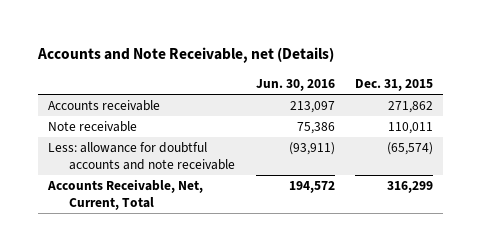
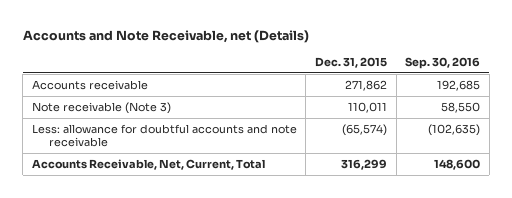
[255,78,335,91] Jun. 30, 2016 -> none
none -> [405,56,481,69] Sep. 30, 2016
[48,121,138,133] Note receivable -> [31,101,171,114] Note receivable (Note 3)

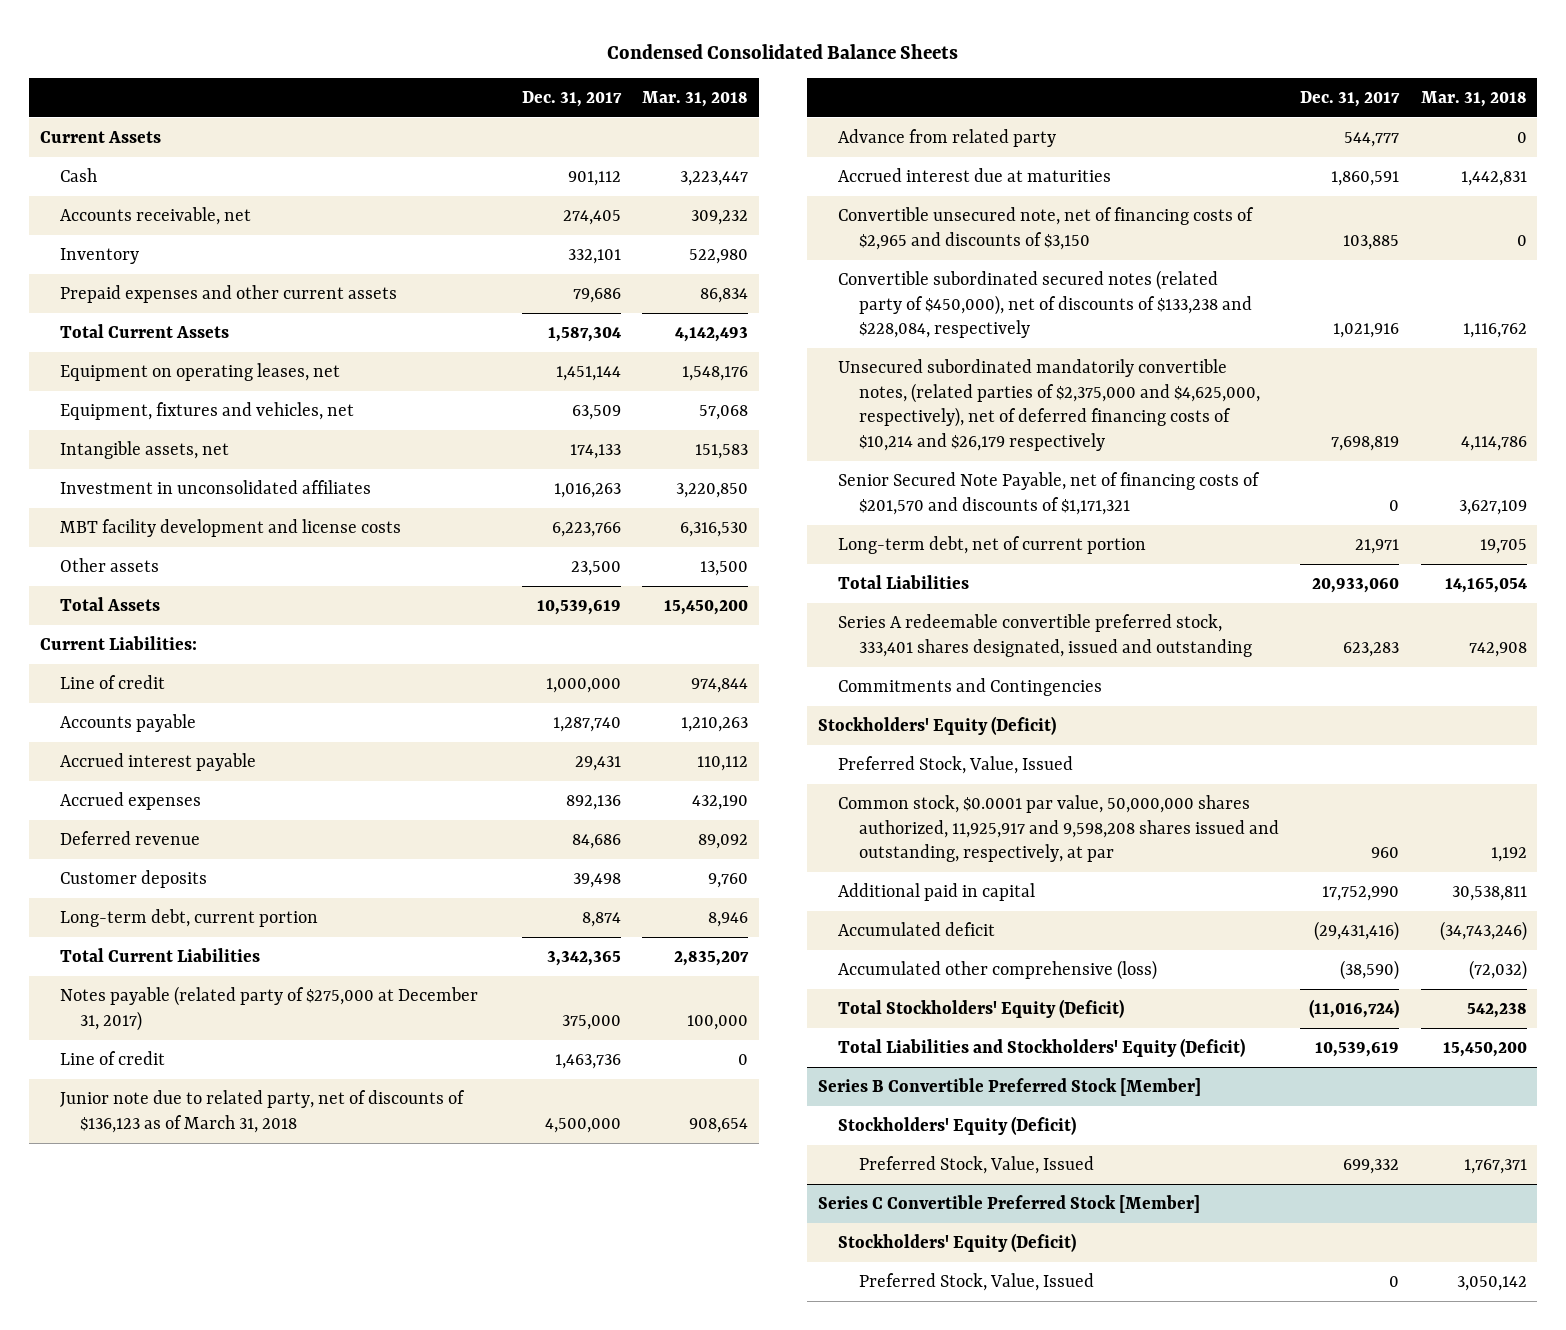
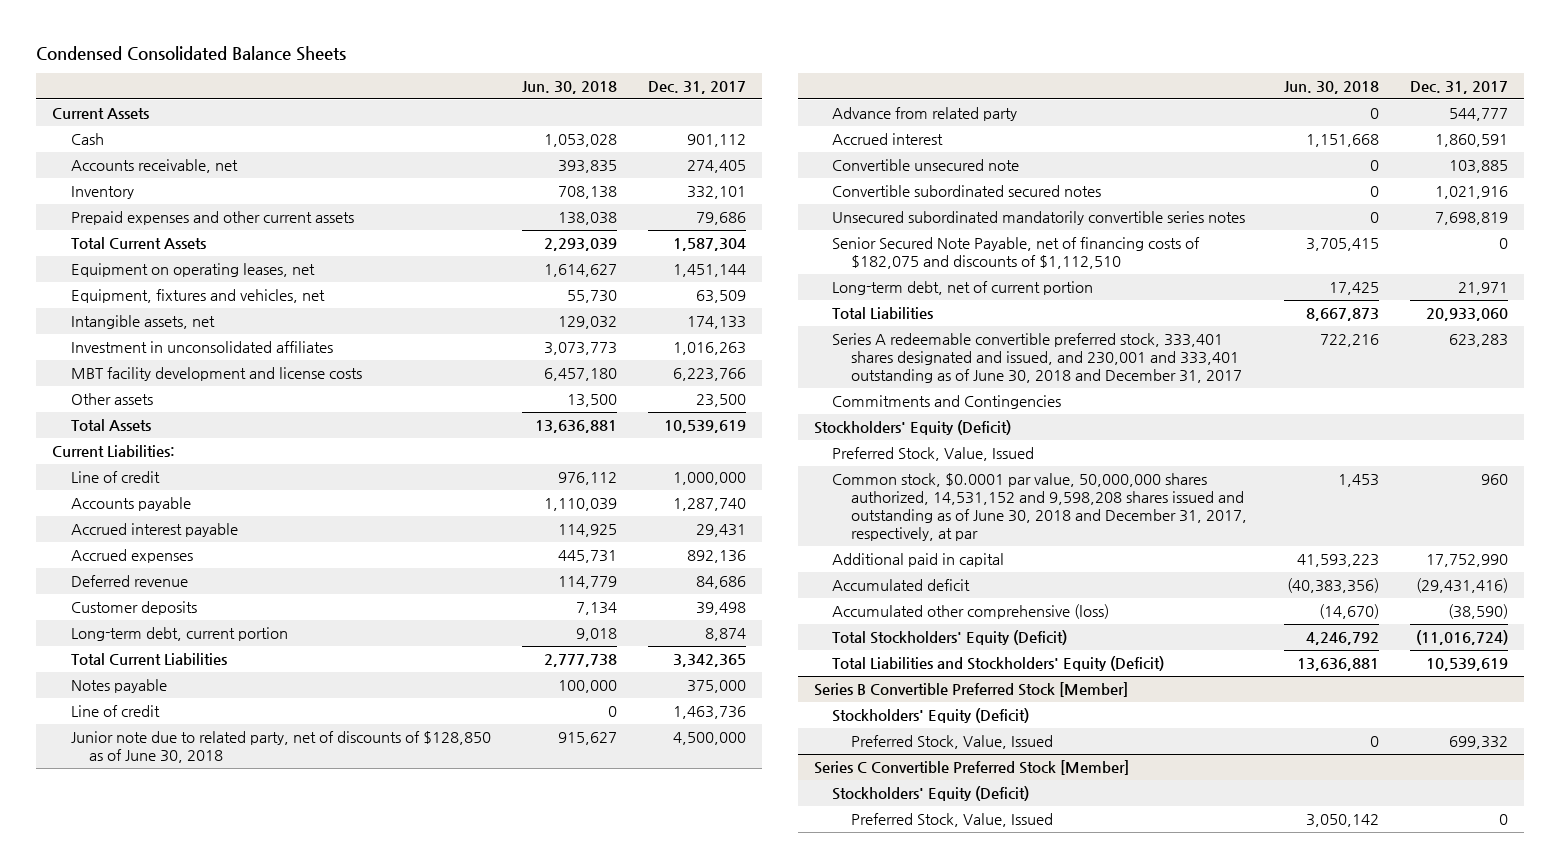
[642,90,749,107] Mar. 31, 2018 -> none
none -> [522,80,618,94] Jun. 30, 2018
[59,985,478,1031] Notes payable (related party of $275,000 at December 31, 2017) -> [70,678,167,693] Notes payable
[59,1089,465,1133] Junior note due to related party, net of discounts of $136,123 as of March 31, 2018 -> [70,730,491,763] Junior note due to related party, net of discounts of $128,850 as of June 30, 2018
[838,167,1112,182] Accrued interest due at maturities -> [832,132,944,145] Accrued interest
[838,206,1255,250] Convertible unsecured note, net of financing costs of $2,965 and discounts of $3,150 -> [832,158,1020,171] Convertible unsecured note
[838,269,1252,339] Convertible subordinated secured notes (related party of $450,000), net of discounts of $133,238 and $228,084, respectively -> [832,184,1102,197] Convertible subordinated secured notes
[838,358,1260,452] Unsecured subordinated mandatorily convertible notes, (related parties of $2,375,000 and $4,625,000, respectively), net of deferred financing costs of $10,214 and $26,179 respectively -> [832,210,1246,225] Unsecured subordinated mandatorily convertible series notes
[838,471,1261,515] Senior Secured Note Payable, net of financing costs of $201,570 and discounts of $1,171,321 -> [832,236,1201,269] Senior Secured Note Payable, net of financing costs of $182,075 and discounts of $1,112,510
[838,613,1252,657] Series A redeemable convertible preferred stock, 333,401 shares designated, issued and outstanding -> [832,332,1242,384] Series A redeemable convertible preferred stock, 333,401 shares designated and issued, and 230,001 and 333,401 outstanding as of June 30, 2018 and December 31, 2017
[838,794,1279,863] Common stock, $0.0001 par value, 50,000,000 shares authorized, 11,925,917 and 9,598,208 shares issued and outstanding, respectively, at par -> [832,472,1247,542] Common stock, $0.0001 par value, 50,000,000 shares authorized, 14,531,152 and 9,598,208 shares issued and outstanding as of June 30, 2018 and December 31, 2017, respectively, at par

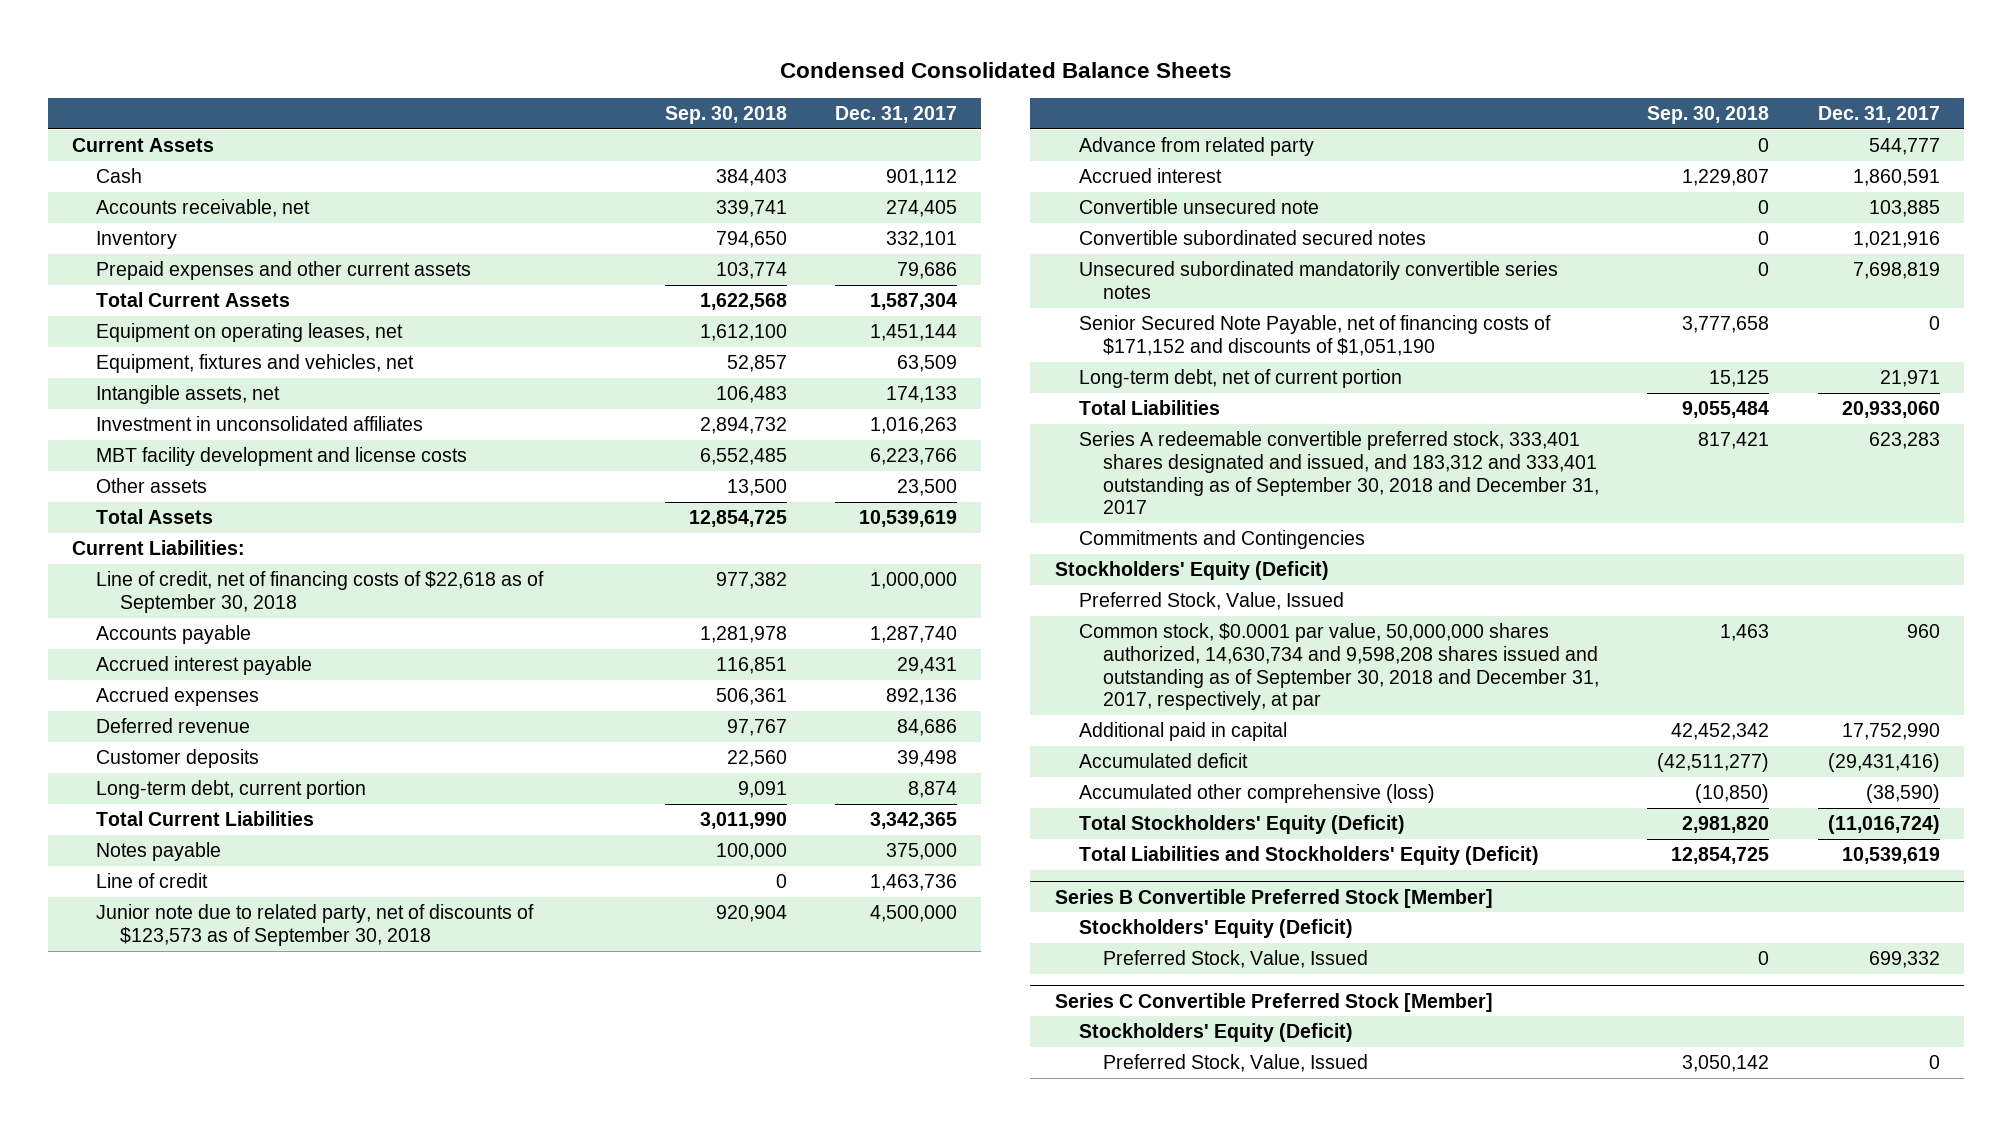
[522,80,618,94] Jun. 30, 2018 -> none
none -> [664,106,787,125] Sep. 30, 2018
[70,470,160,483] Line of credit -> [96,571,545,613] Line of credit, net of financing costs of $22,618 as of September 30, 2018
[70,730,491,763] Junior note due to related party, net of discounts of $128,850 as of June 30, 2018 -> [96,904,535,946] Junior note due to related party, net of discounts of $123,573 as of September 30, 2018
[832,236,1201,269] Senior Secured Note Payable, net of financing costs of $182,075 and discounts of $1,112,510 -> [1078,315,1551,356] Senior Secured Note Payable, net of financing costs of $171,152 and discounts of $1,051,190
[832,332,1242,384] Series A redeemable convertible preferred stock, 333,401 shares designated and issued, and 230,001 and 333,401 outstanding as of June 30, 2018 and December 31, 2017 -> [1078,431,1600,515] Series A redeemable convertible preferred stock, 333,401 shares designated and issued, and 183,312 and 333,401 outstanding as of September 30, 2018 and December 31, 2017
[832,472,1247,542] Common stock, $0.0001 par value, 50,000,000 shares authorized, 14,531,152 and 9,598,208 shares issued and outstanding as of June 30, 2018 and December 31, 2017, respectively, at par -> [1078,623,1600,711] Common stock, $0.0001 par value, 50,000,000 shares authorized, 14,630,734 and 9,598,208 shares issued and outstanding as of September 30, 2018 and December 31, 2017, respectively, at par

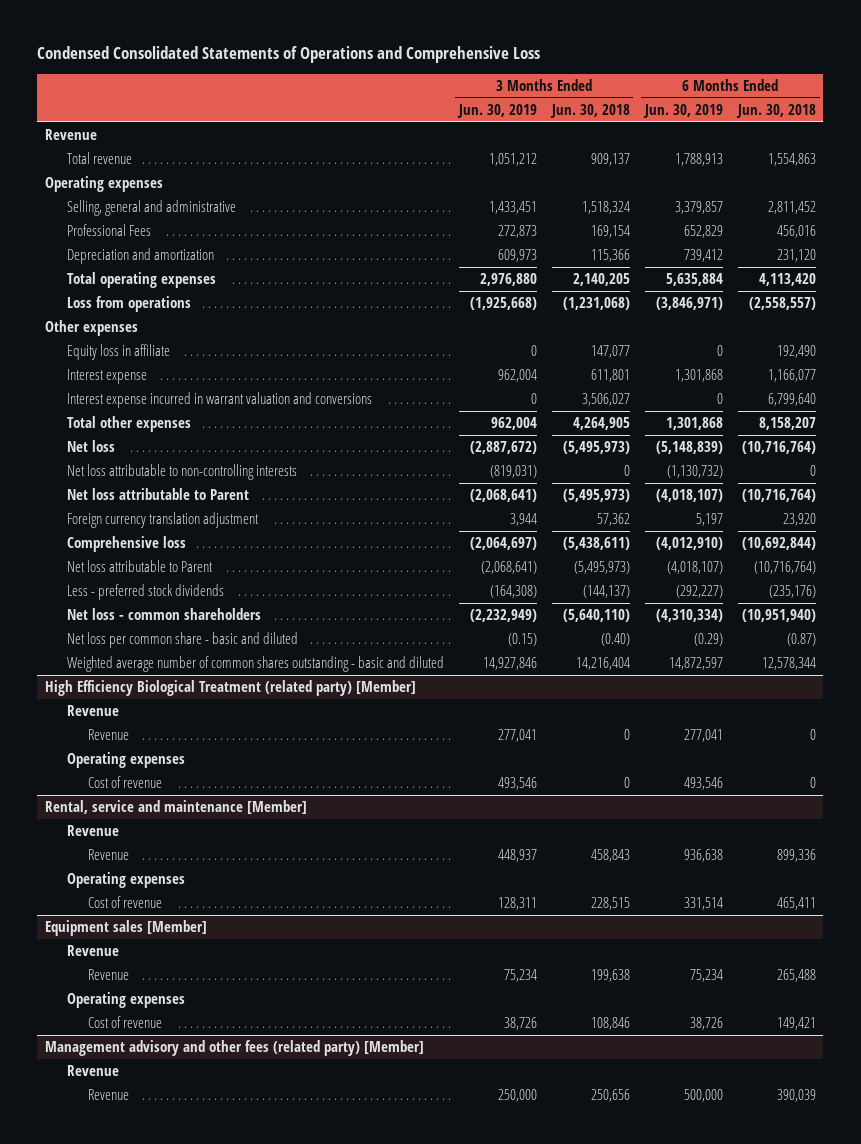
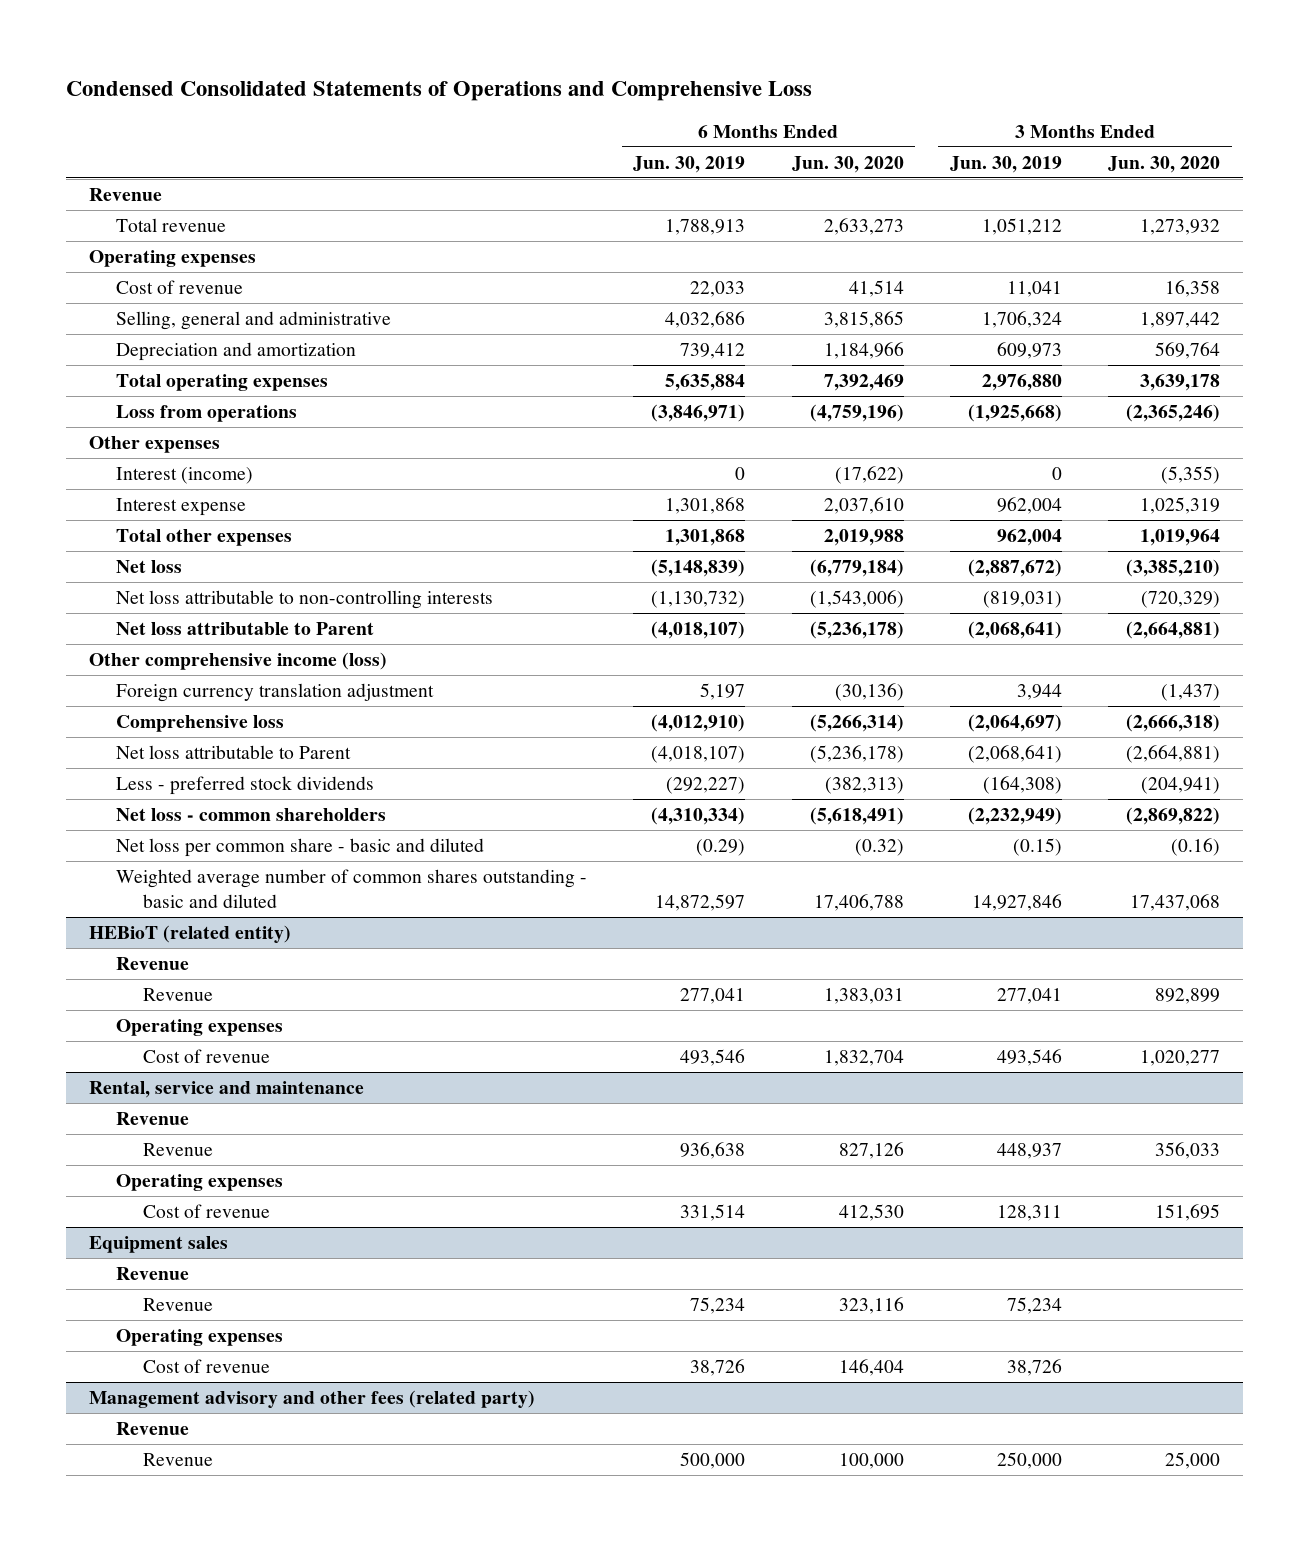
[549,103,630,118] Jun. 30, 2018 -> none
[735,103,816,118] Jun. 30, 2018 -> none
none -> [791,155,904,173] Jun. 30, 2020
none -> [1108,155,1221,173] Jun. 30, 2020
[66,224,151,237] Professional Fees -> none
none -> [116,279,244,294] Cost of revenue
[488,201,537,215] 1,433,451 -> [981,310,1062,328] 1,706,324
[674,201,723,215] 3,379,857 -> [665,310,746,328] 4,032,686
[66,344,170,361] Equity loss in affiliate -> none
none -> [116,466,254,484] Interest (income)
[66,392,372,409] Interest expense incurred in warrant valuation and conversions -> none
none -> [89,651,388,670] Other comprehensive income (loss)
[44,680,416,697] High Efficiency Biological Treatment (related party) [Member] -> [89,924,292,943] HEBioT (related entity)
[44,800,307,815] Rental, service and maintenance [Member] -> [89,1080,365,1098] Rental, service and maintenance
[44,920,207,937] Equipment sales [Member] -> [89,1235,229,1253] Equipment sales
[44,1040,424,1057] Management advisory and other fees (related party) [Member] -> [89,1389,536,1408] Management advisory and other fees (related party)

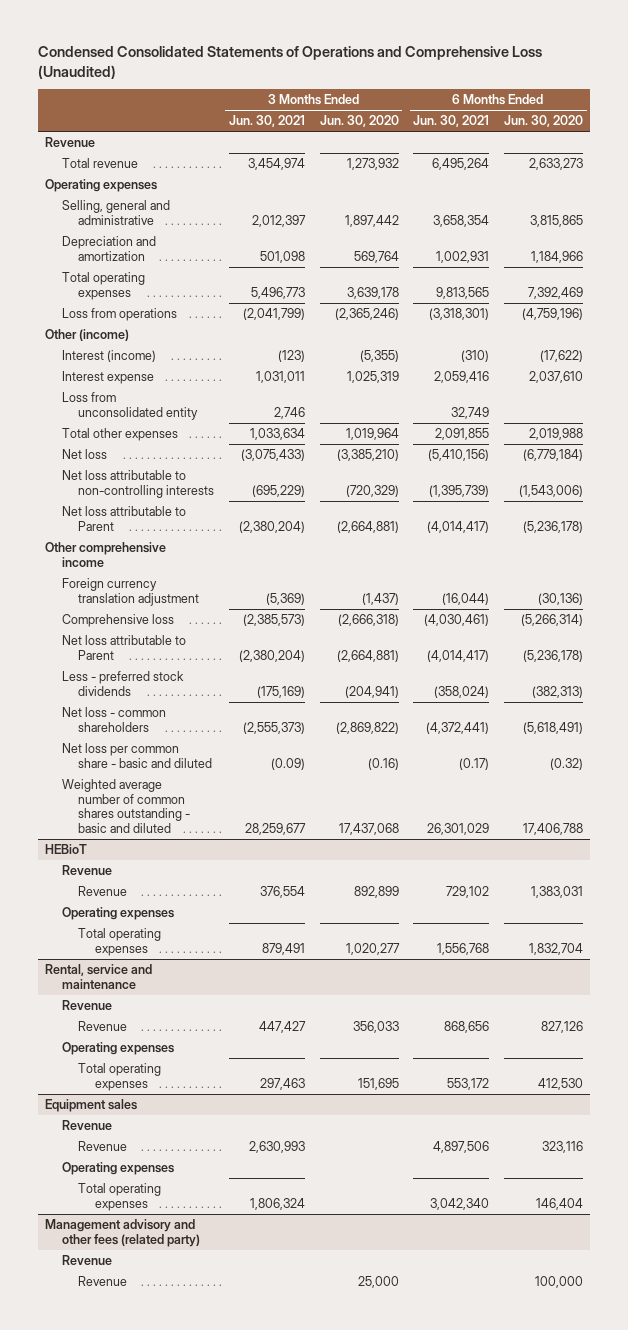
[66,81,813,102] Condensed Consolidated Statements of Operations and Comprehensive Loss -> [37,46,542,79] Condensed Consolidated Statements of Operations and Comprehensive Loss (Unaudited)
[633,155,746,173] Jun. 30, 2019 -> none
[949,155,1062,173] Jun. 30, 2019 -> none
none -> [228,115,305,128] Jun. 30, 2021
none -> [413,115,490,128] Jun. 30, 2021
[116,279,244,294] Cost of revenue -> none
[89,435,221,453] Other expenses -> [45,329,130,342] Other (income)
none -> [61,392,199,420] Loss from unconsolidated entity
[89,651,388,670] Other comprehensive income (loss) -> [45,542,167,567] Other comprehensive income
[89,924,292,943] HEBioT (related entity) -> [45,844,88,855] HEBioT
[143,1048,271,1063] Cost of revenue -> [78,928,162,956] Total operating expenses
[143,1203,271,1218] Cost of revenue -> [78,1063,162,1091] Total operating expenses
[143,1358,271,1373] Cost of revenue -> [78,1183,162,1211] Total operating expenses

